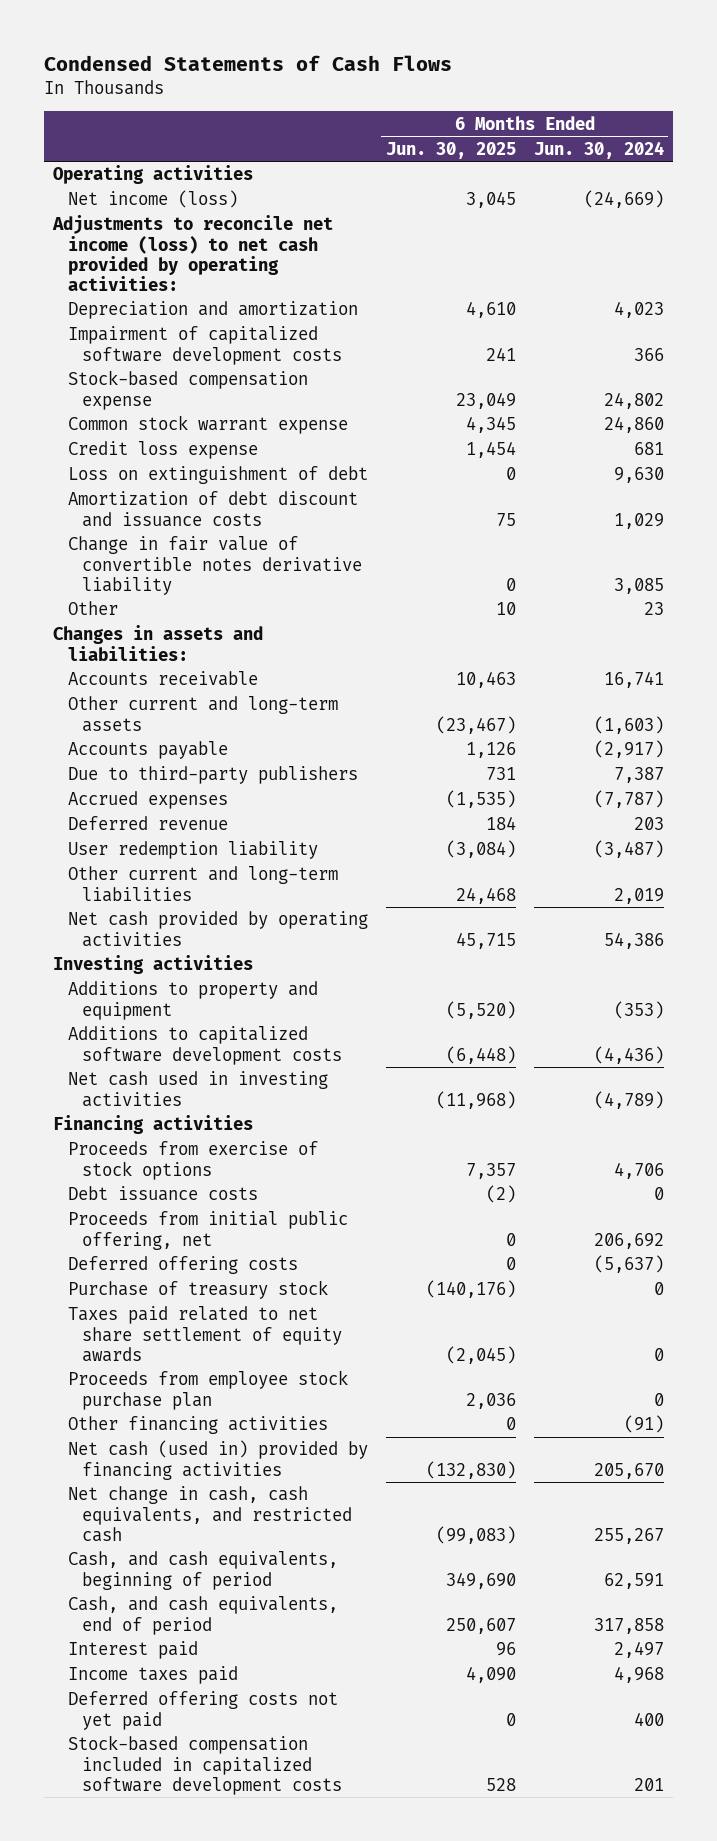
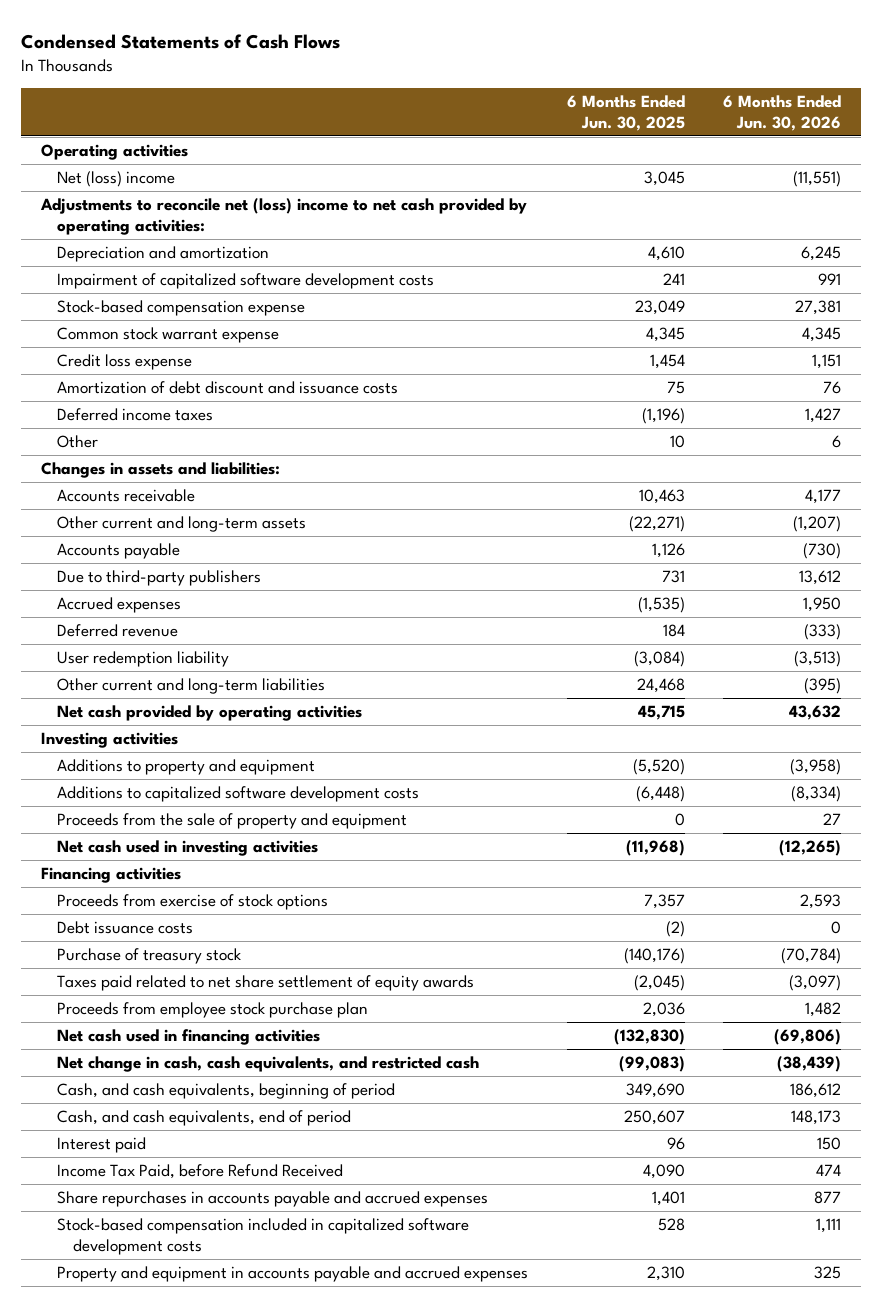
[533,140,664,159] Jun. 30, 2024 -> none
none -> [723,95,842,131] 6 Months Ended Jun. 30, 2026
[67,190,238,209] Net income (loss) -> [57,171,176,188] Net (loss) income
[52,215,334,291] Adjustments to reconcile net income (loss) to net cash provided by operating activities: -> [39,198,527,235] Adjustments to reconcile net (loss) income to net cash provided by operating activities:
[67,466,368,485] Loss on extinguishment of debt -> none
[67,536,362,595] Change in fair value of convertible notes derivative liability -> none
none -> [57,408,214,422] Deferred income taxes
[435,715,516,734] (23,467) -> [628,516,685,533] (22,271)
none -> [57,813,408,830] Proceeds from the sale of property and equipment
[67,1211,348,1250] Proceeds from initial public offering, net -> none
[67,1256,298,1275] Deferred offering costs -> none
[67,1416,328,1435] Other financing activities -> none
[67,1440,368,1480] Net cash (used in) provided by financing activities -> [57,1029,321,1046] Net cash used in financing activities
[67,1691,338,1730] Deferred offering costs not yet paid -> none
[67,1666,238,1685] Income taxes paid -> [57,1164,344,1180] Income Tax Paid, before Refund Received
none -> [57,1191,489,1208] Share repurchases in accounts payable and accrued expenses
none -> [57,1266,529,1283] Property and equipment in accounts payable and accrued expenses

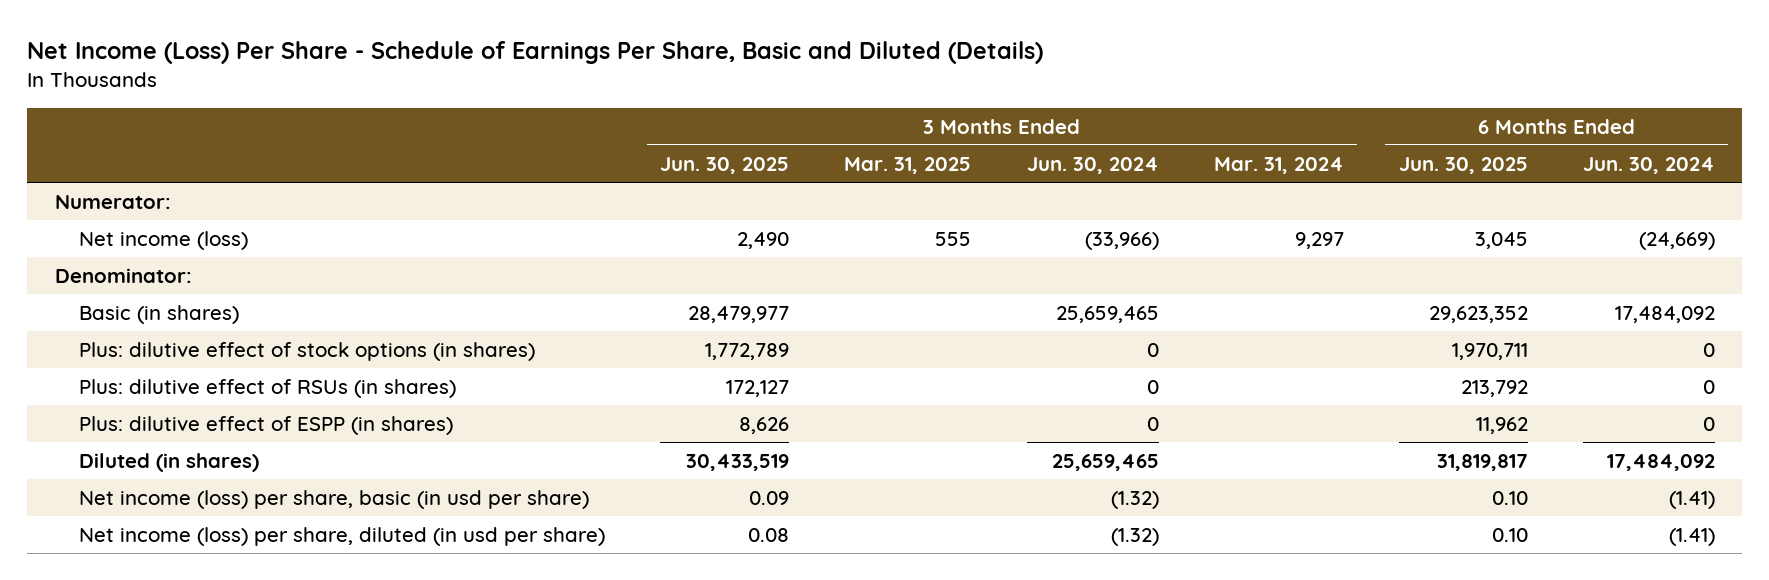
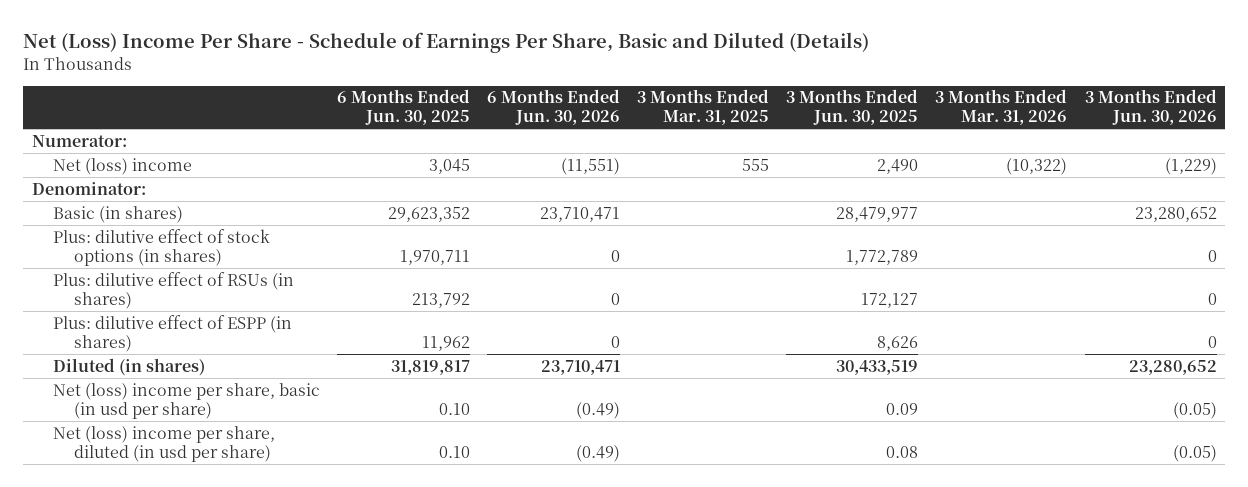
[27,41,1044,65] Net Income (Loss) Per Share - Schedule of Earnings Per Share, Basic and Diluted (Details) -> [23,32,870,54] Net (Loss) Income Per Share - Schedule of Earnings Per Share, Basic and Diluted (Details)
[1026,156,1159,174] Jun. 30, 2024 -> none
[1213,156,1344,174] Mar. 31, 2024 -> none
[1582,156,1715,174] Jun. 30, 2024 -> none
none -> [487,89,621,126] 6 Months Ended Jun. 30, 2026
none -> [935,89,1068,126] 3 Months Ended Mar. 31, 2026
none -> [1084,89,1217,126] 3 Months Ended Jun. 30, 2026
[79,230,249,250] Net income (loss) -> [52,157,192,175] Net (loss) income
[79,489,590,509] Net income (loss) per share, basic (in usd per share) -> [52,382,320,419] Net (loss) income per share, basic (in usd per share)
[79,526,606,546] Net income (loss) per share, diluted (in usd per share) -> [52,425,275,462] Net (loss) income per share, diluted (in usd per share)

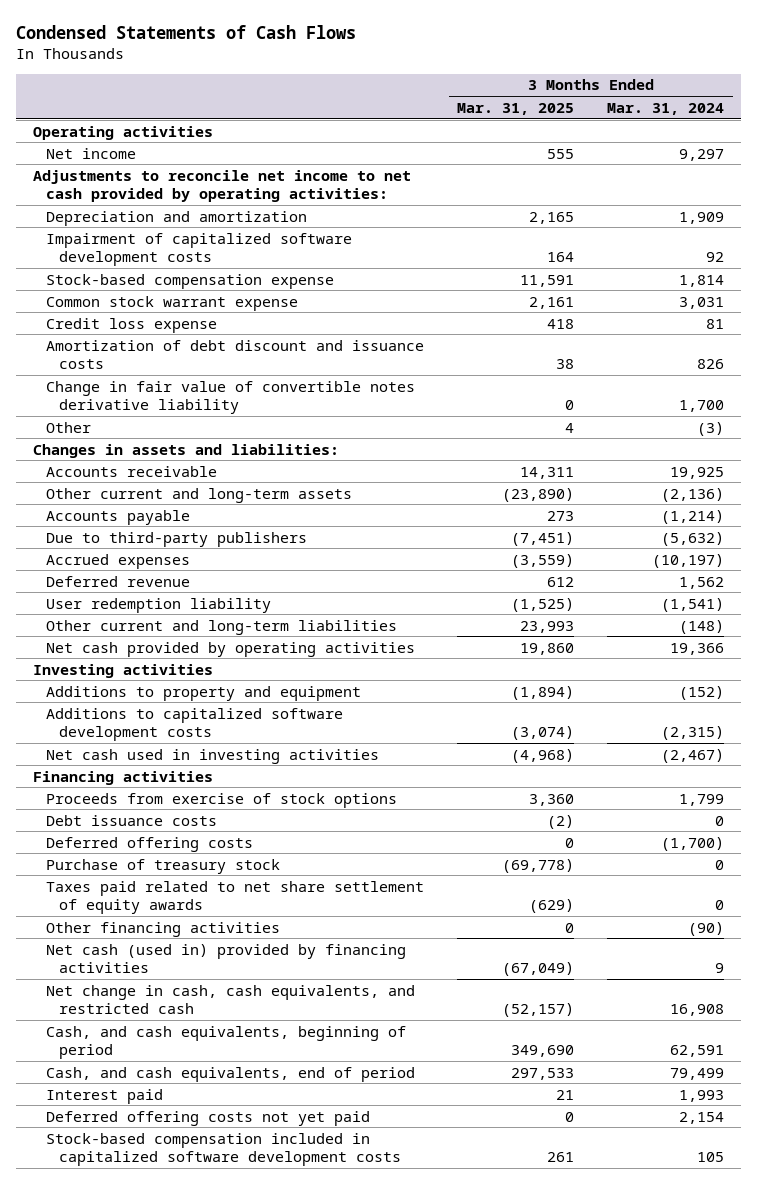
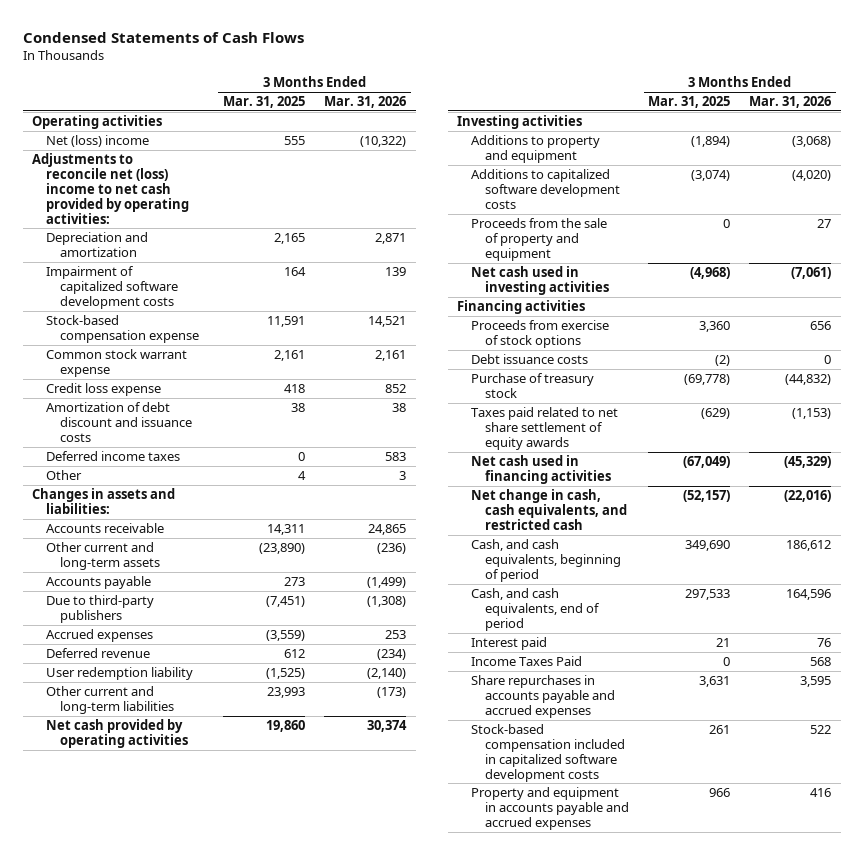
[607,102,725,115] Mar. 31, 2024 -> none
none -> [324,96,407,109] Mar. 31, 2026
[46,147,137,159] Net income -> [46,134,150,147] Net (loss) income
[32,169,411,203] Adjustments to reconcile net income to net cash provided by operating activities: -> [32,152,190,224] Adjustments to reconcile net (loss) income to net cash provided by operating activities:
[46,380,416,415] Change in fair value of convertible notes derivative liability -> none
none -> [46,450,181,461] Deferred income taxes
none -> [471,217,608,261] Proceeds from the sale of property and equipment
[46,836,254,852] Deferred offering costs -> none
[46,921,281,937] Other financing activities -> none
[46,943,407,974] Net cash (used in) provided by financing activities -> [471,454,612,484] Net cash used in financing activities
[46,1110,371,1126] Deferred offering costs not yet paid -> none
none -> [471,655,583,666] Income Taxes Paid
none -> [471,674,616,718] Share repurchases in accounts payable and accrued expenses
none -> [471,786,630,830] Property and equipment in accounts payable and accrued expenses

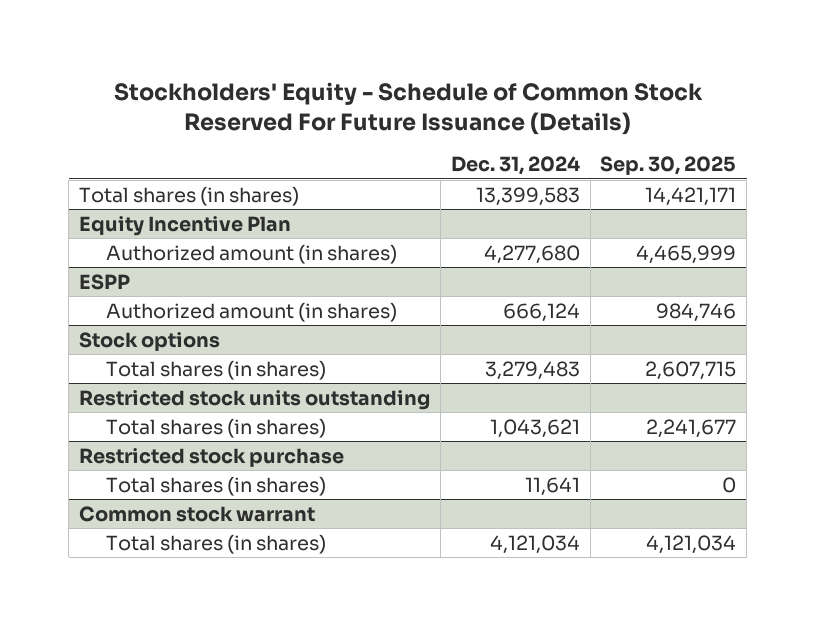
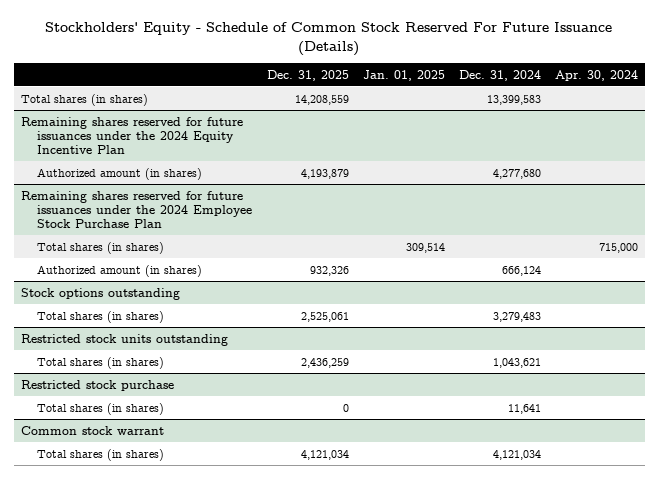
[600,156,737,176] Sep. 30, 2025 -> none
none -> [266,69,349,81] Dec. 31, 2025
none -> [362,69,445,81] Jan. 01, 2025
none -> [555,69,639,81] Apr. 30, 2024
[79,215,292,236] Equity Incentive Plan -> [20,116,243,154] Remaining shares reserved for future issuances under the 2024 Equity Incentive Plan
[79,273,131,290] ESPP -> [20,190,253,228] Remaining shares reserved for future issuances under the 2024 Employee Stock Purchase Plan
none -> [37,241,165,254] Total shares (in shares)
[79,331,221,351] Stock options -> [20,287,180,300] Stock options outstanding

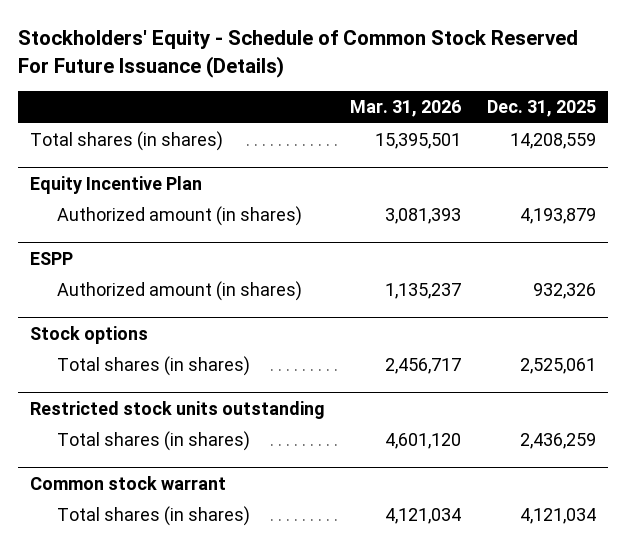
[362,69,445,81] Jan. 01, 2025 -> none
[459,69,542,81] Dec. 31, 2024 -> none
[555,69,639,81] Apr. 30, 2024 -> none
none -> [350,100,462,118] Mar. 31, 2026
[20,116,243,154] Remaining shares reserved for future issuances under the 2024 Equity Incentive Plan -> [30,175,203,194] Equity Incentive Plan
[37,241,165,254] Total shares (in shares) -> none
[20,190,253,228] Remaining shares reserved for future issuances under the 2024 Employee Stock Purchase Plan -> [30,251,74,265] ESPP
[20,287,180,300] Stock options outstanding -> [30,325,149,344] Stock options
[20,379,174,391] Restricted stock purchase -> none
[37,402,165,415] Total shares (in shares) -> none

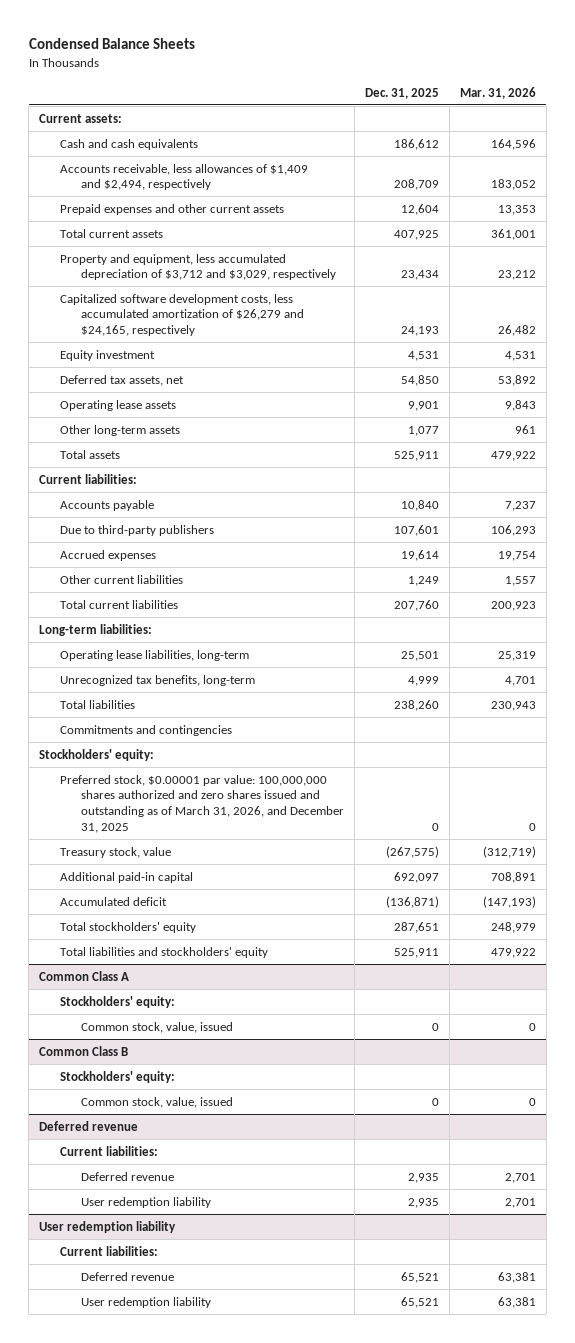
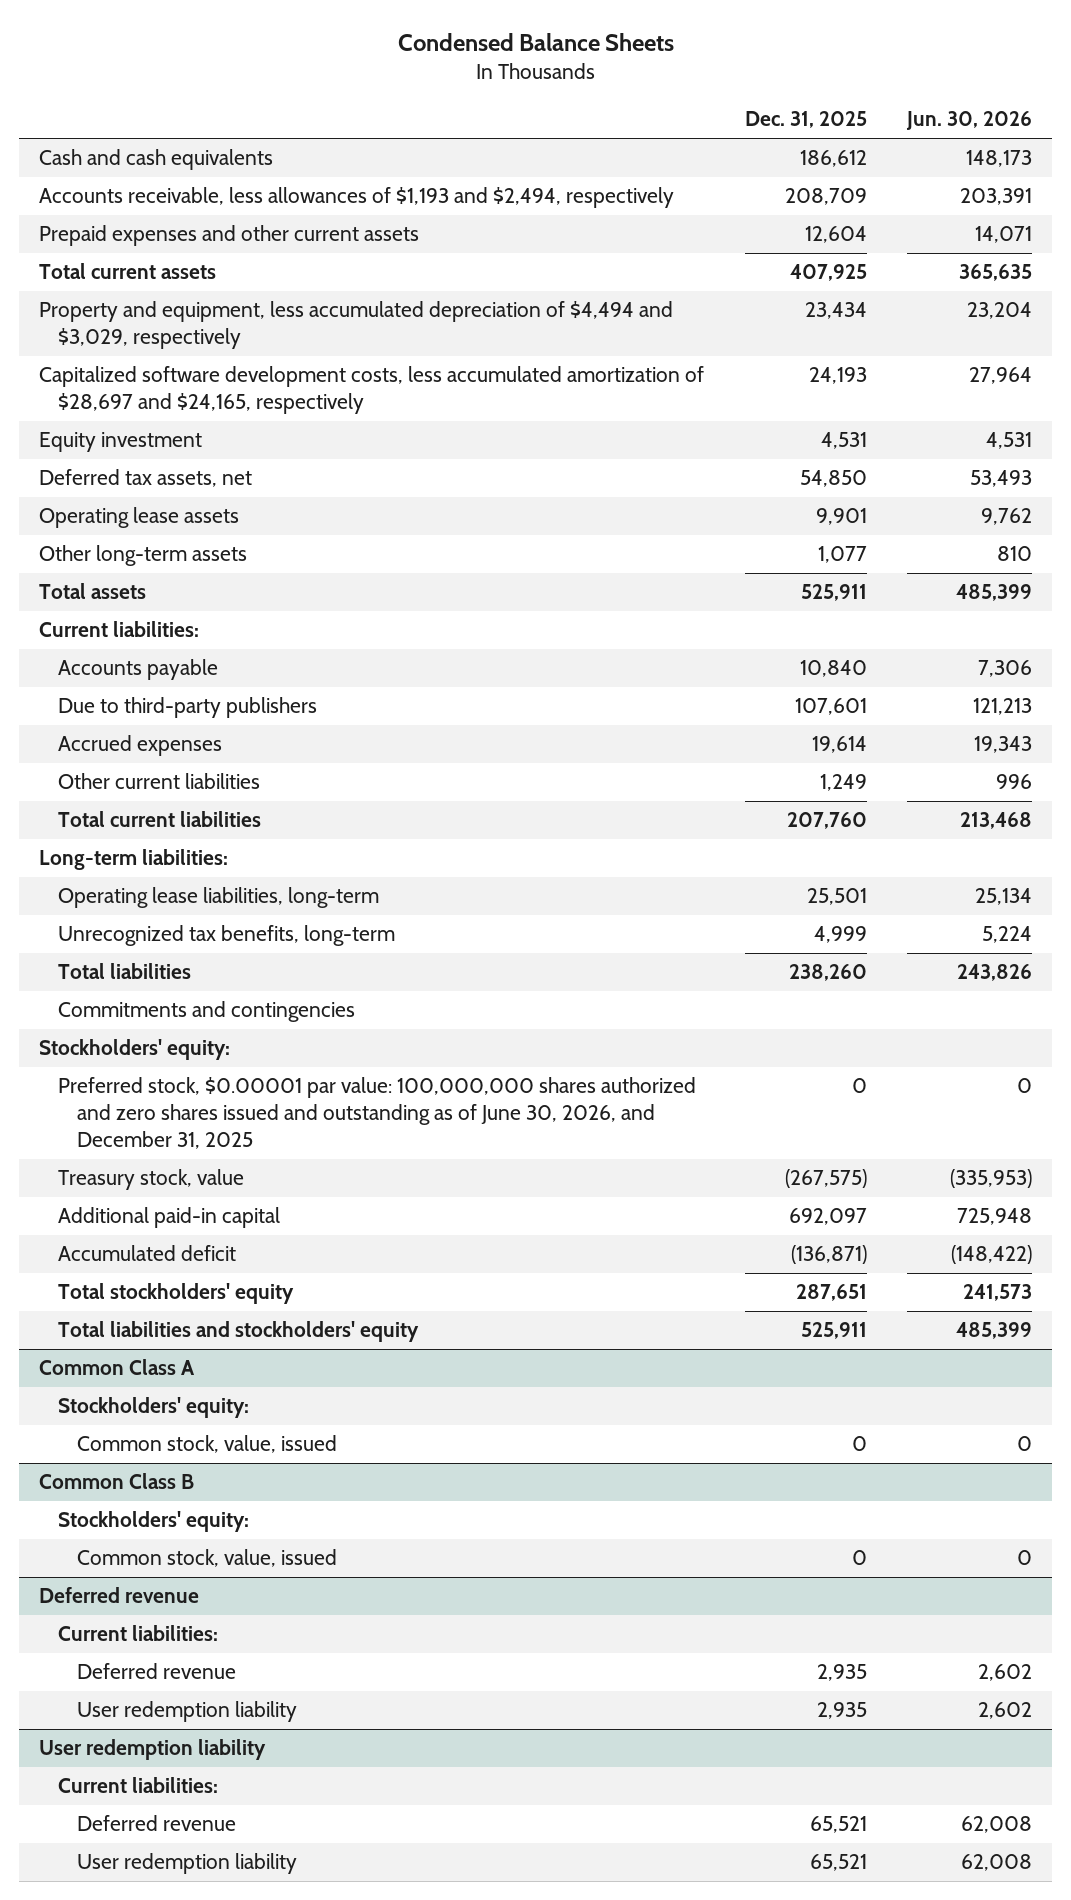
[459,86,536,99] Mar. 31, 2026 -> none
none -> [906,111,1033,131] Jun. 30, 2026
[39,113,123,123] Current assets: -> none
[60,163,309,191] Accounts receivable, less allowances of $1,409 and $2,494, respectively -> [39,187,675,209] Accounts receivable, less allowances of $1,193 and $2,494, respectively
[60,253,337,281] Property and equipment, less accumulated depreciation of $3,712 and $3,029, respectively -> [39,301,674,350] Property and equipment, less accumulated depreciation of $4,494 and $3,029, respectively
[60,293,305,336] Capitalized software development costs, less accumulated amortization of $26,279 and $24,165, respectively -> [39,366,705,415] Capitalized software development costs, less accumulated amortization of $28,697 and $24,165, respectively
[60,774,345,833] Preferred stock, $0.00001 par value: 100,000,000 shares authorized and zero shares issued and outstanding as of March 31, 2026, and December 31, 2025 -> [58,1077,697,1150] Preferred stock, $0.00001 par value: 100,000,000 shares authorized and zero shares issued and outstanding as of June 30, 2026, and December 31, 2025

